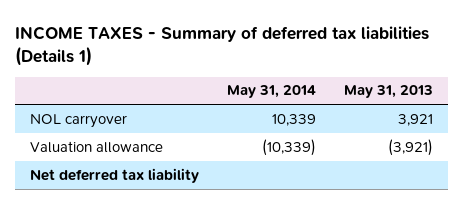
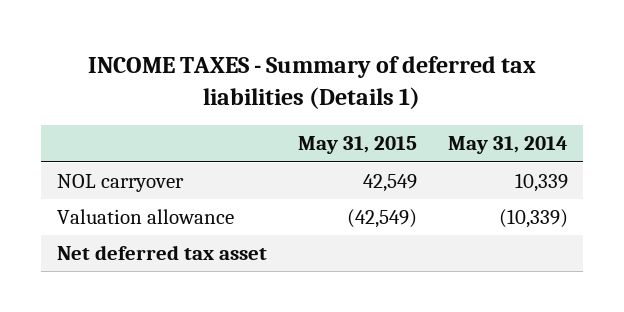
[344,85,434,99] May 31, 2013 -> none
none -> [297,136,417,155] May 31, 2015
[29,167,199,183] Net deferred tax liability -> [56,245,267,261] Net deferred tax asset

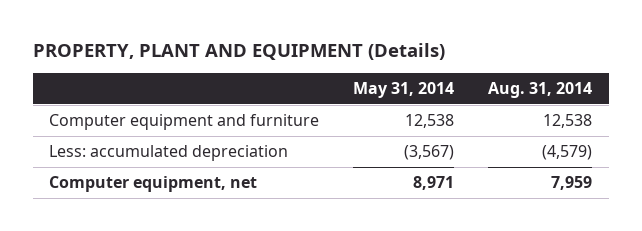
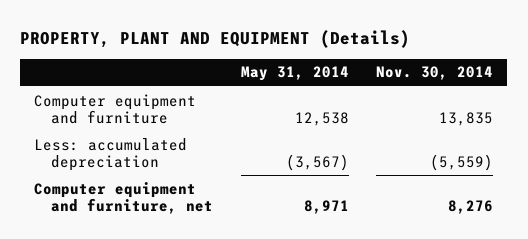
[488,82,593,99] Aug. 31, 2014 -> none
none -> [376,66,494,81] Nov. 30, 2014
[49,176,258,193] Computer equipment, net -> [34,181,214,215] Computer equipment and furniture, net

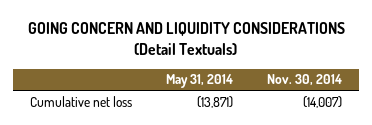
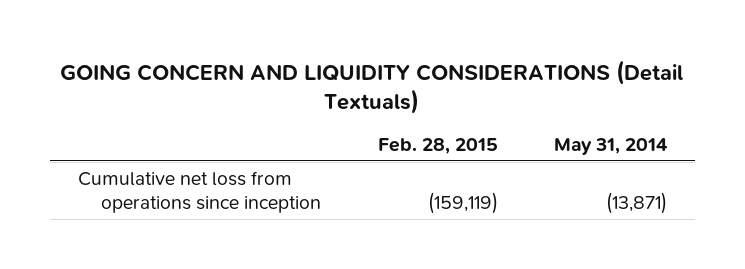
[266,74,342,87] Nov. 30, 2014 -> none
none -> [377,138,498,155] Feb. 28, 2015
[29,95,132,107] Cumulative net loss -> [77,170,322,214] Cumulative net loss from operations since inception

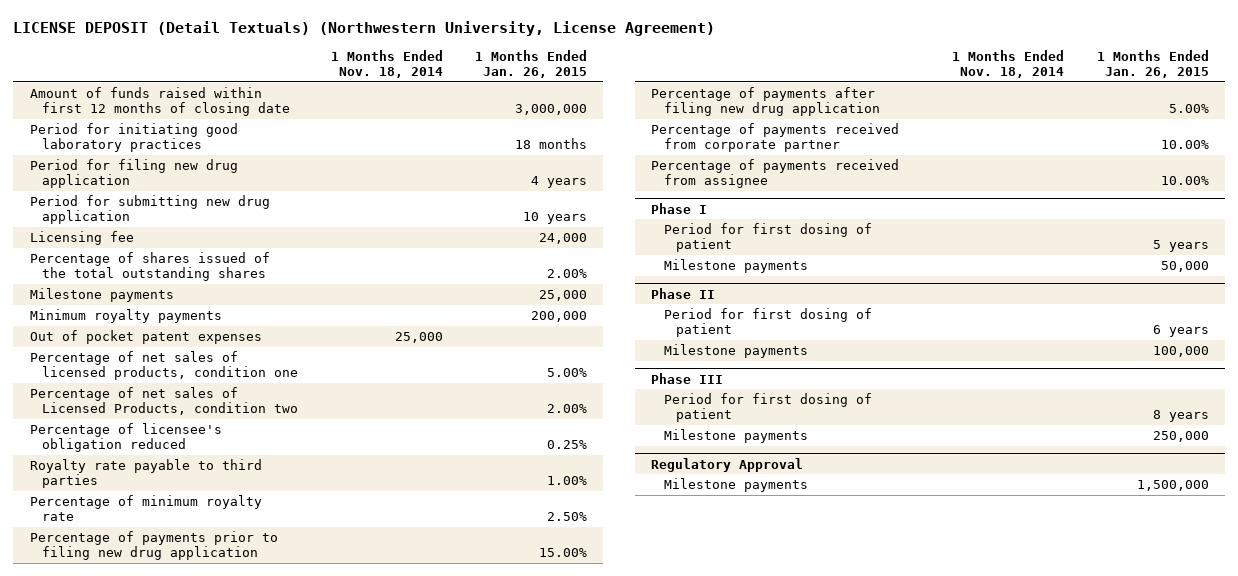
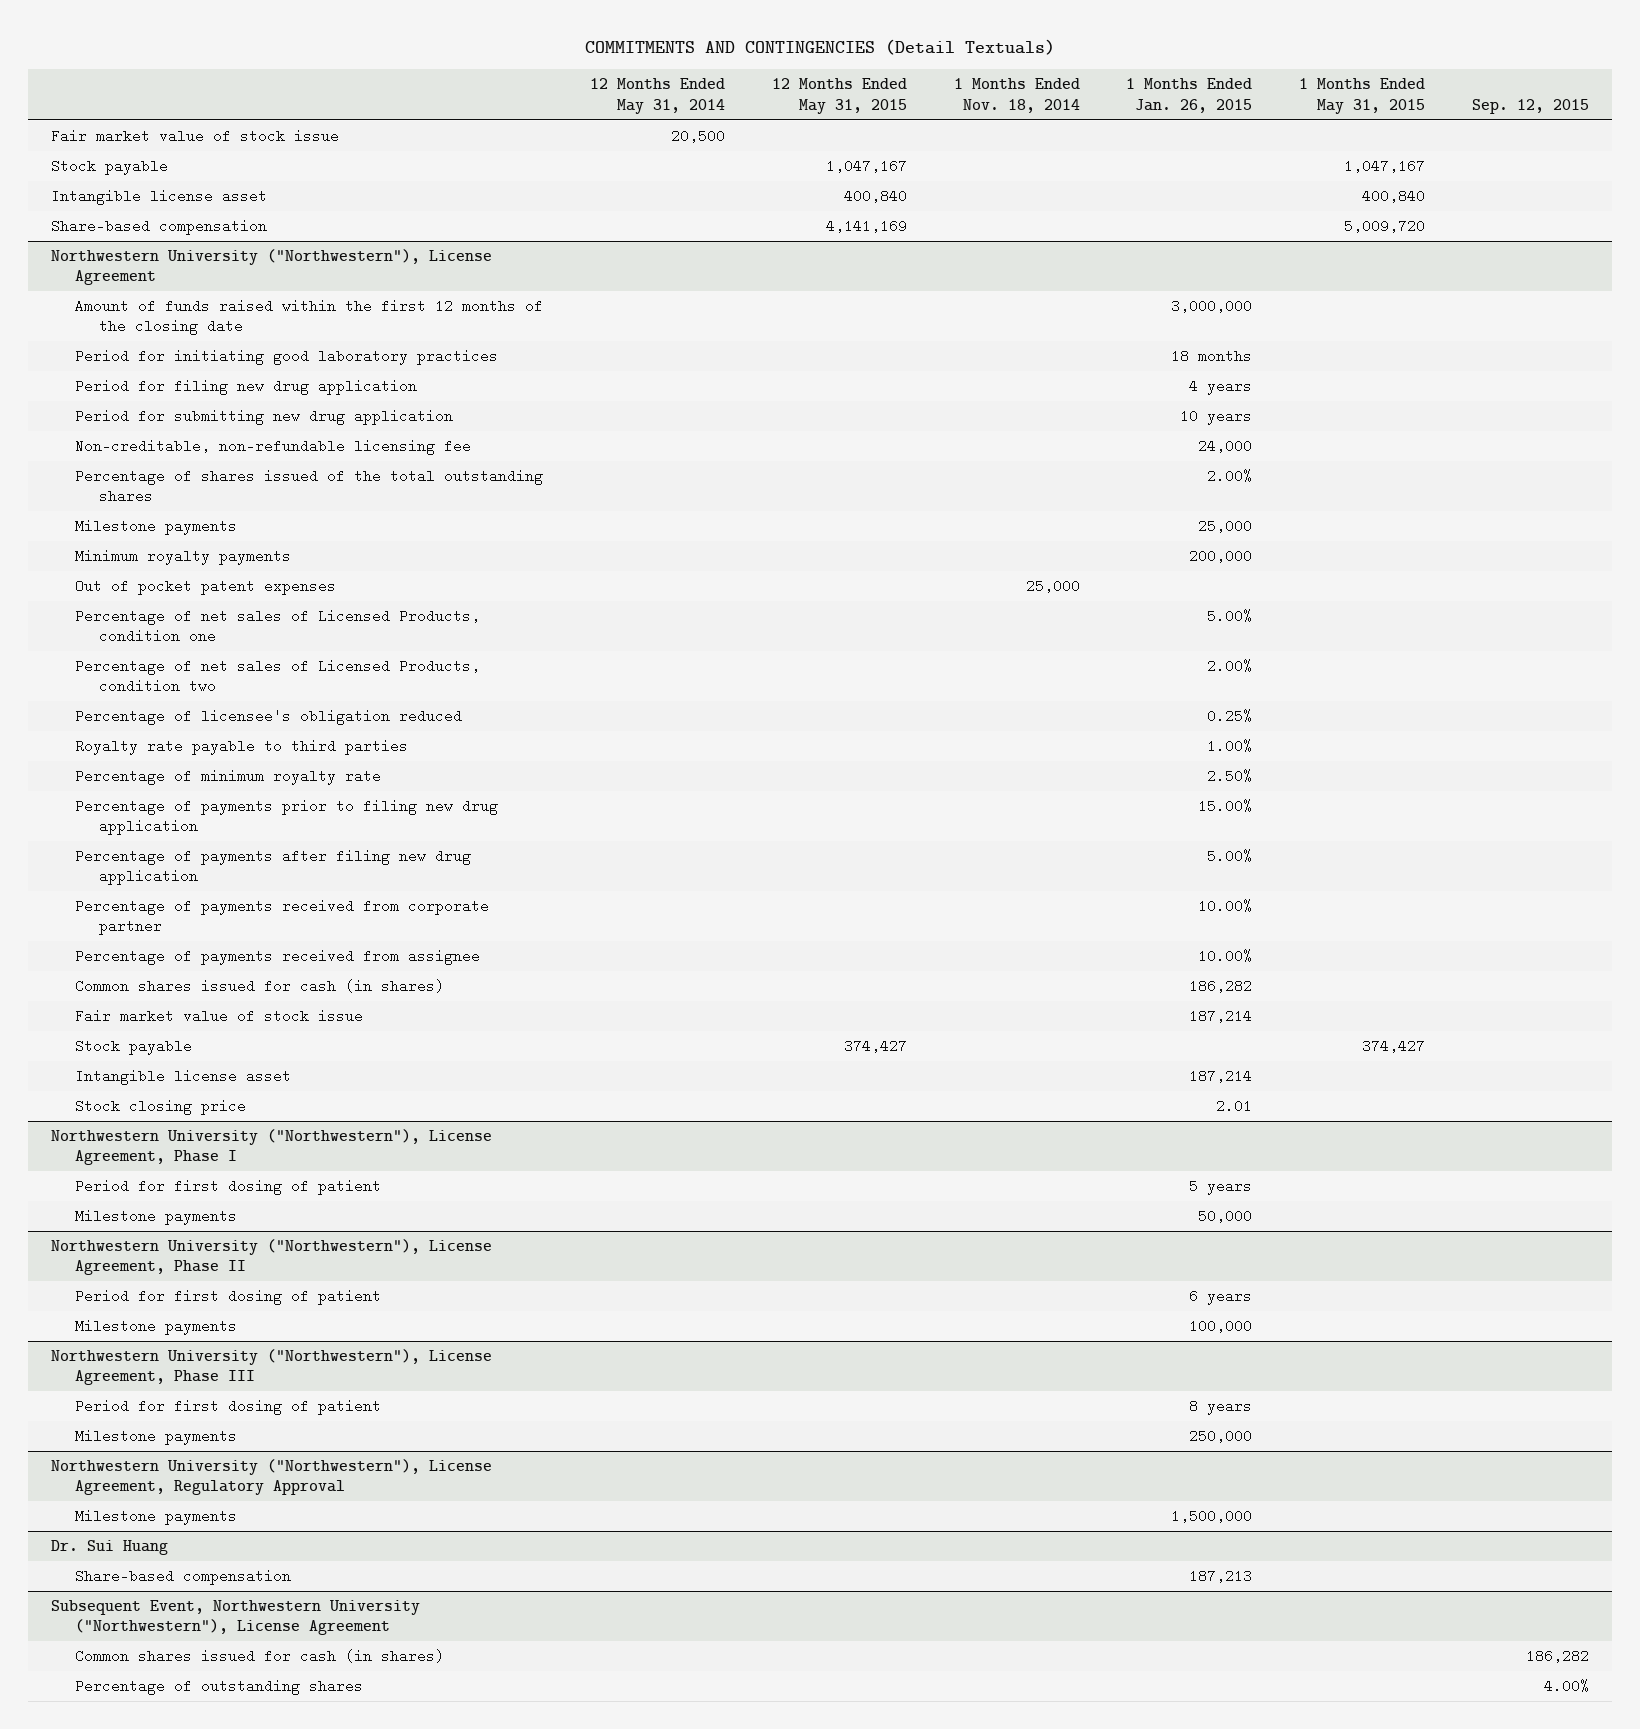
[13,21,716,37] LICENSE DEPOSIT (Detail Textuals) (Northwestern University, License Agreement) -> [585,39,1056,56] COMMITMENTS AND CONTINGENCIES (Detail Textuals)
none -> [590,78,726,114] 12 Months Ended May 31, 2014
none -> [771,78,907,114] 12 Months Ended May 31, 2015
none -> [1299,78,1426,114] 1 Months Ended May 31, 2015
none -> [1472,98,1590,114] Sep. 12, 2015
none -> [51,128,340,143] Fair market value of stock issue
none -> [51,158,169,175] Stock payable
none -> [51,188,268,205] Intangible license asset
none -> [51,218,268,235] Share-based compensation
none -> [51,248,493,286] Northwestern University ("Northwestern"), License Agreement
[29,87,290,117] Amount of funds raised within first 12 months of closing date -> [75,298,544,336] Amount of funds raised within the first 12 months of the closing date
[29,231,134,246] Licensing fee -> [75,438,472,455] Non-creditable, non-refundable licensing fee
[29,351,298,381] Percentage of net sales of licensed products, condition one -> [75,608,481,644] Percentage of net sales of Licensed Products, condition one
[651,202,708,214] Phase I -> none
none -> [75,978,445,993] Common shares issued for cash (in shares)
none -> [75,1008,364,1023] Fair market value of stock issue
none -> [75,1038,193,1055] Stock payable
none -> [75,1068,292,1085] Intangible license asset
none -> [75,1098,247,1115] Stock closing price
none -> [51,1128,493,1166] Northwestern University ("Northwestern"), License Agreement, Phase I
[651,287,716,299] Phase II -> none
none -> [51,1238,493,1276] Northwestern University ("Northwestern"), License Agreement, Phase II
[651,372,724,384] Phase III -> none
none -> [51,1348,493,1386] Northwestern University ("Northwestern"), License Agreement, Phase III
[651,457,804,472] Regulatory Approval -> none
none -> [51,1458,493,1496] Northwestern University ("Northwestern"), License Agreement, Regulatory Approval
none -> [51,1539,169,1555] Dr. Sui Huang
none -> [75,1568,292,1585] Share-based compensation
none -> [51,1599,421,1636] Subsequent Event, Northwestern University ("Northwestern"), License Agreement
none -> [75,1648,445,1663] Common shares issued for cash (in shares)
none -> [75,1678,364,1695] Percentage of outstanding shares

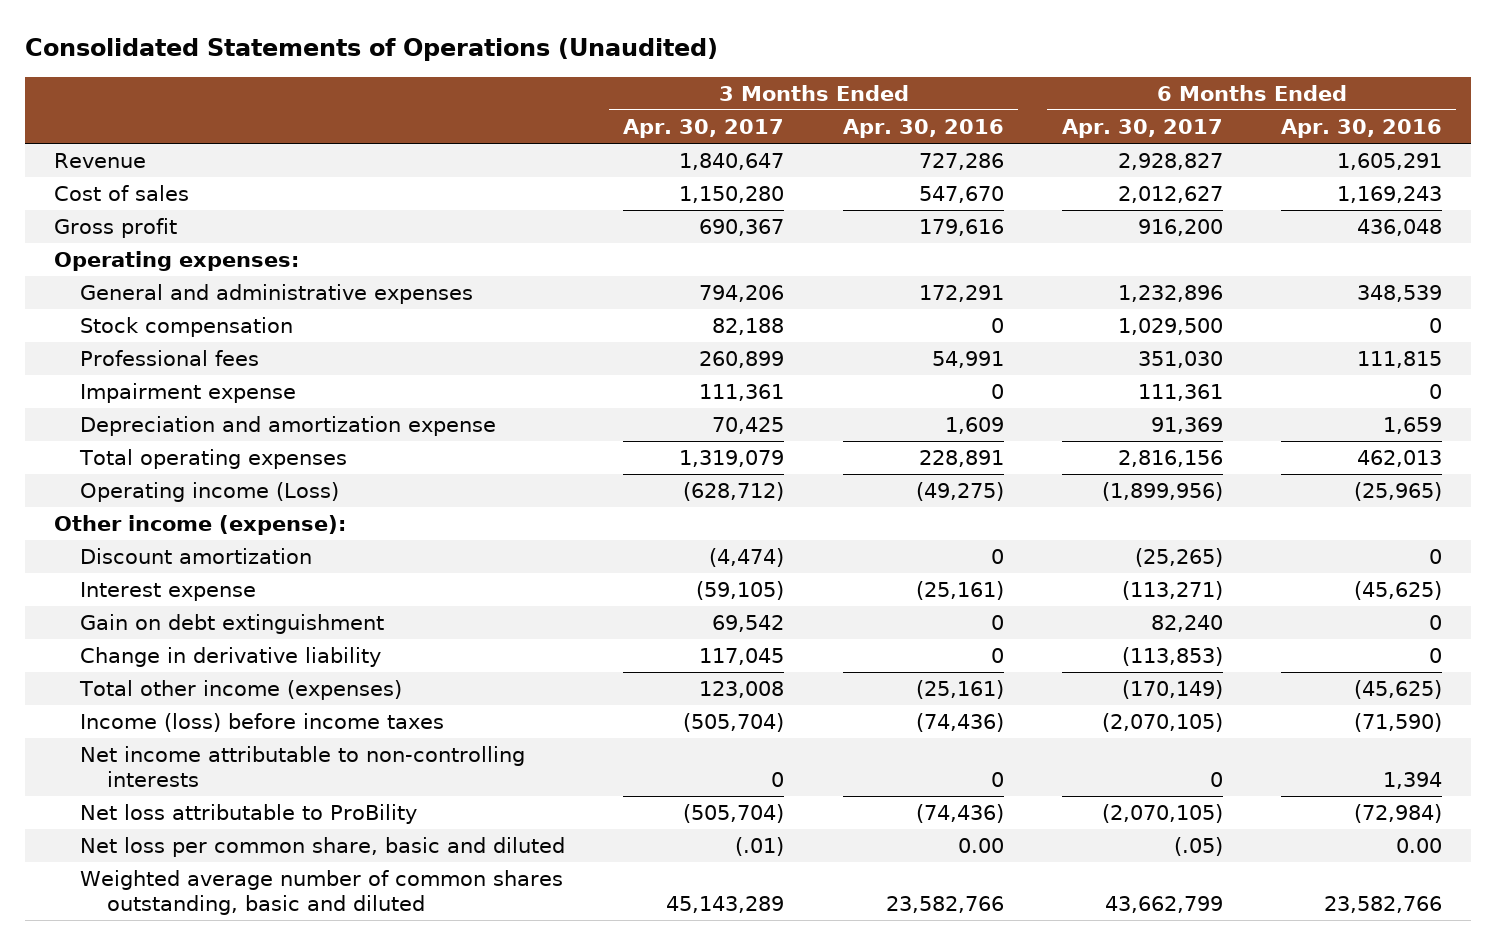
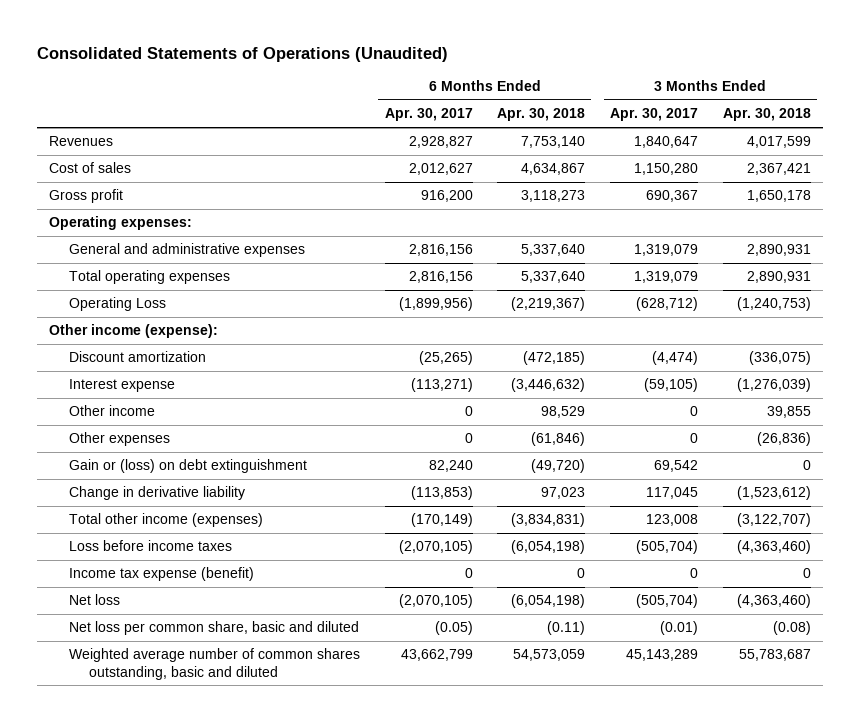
[842,118,1004,138] Apr. 30, 2016 -> none
[1280,118,1442,138] Apr. 30, 2016 -> none
none -> [497,108,586,122] Apr. 30, 2018
none -> [722,108,811,122] Apr. 30, 2018
[54,153,147,169] Revenue -> [49,136,114,147] Revenues
[80,317,294,338] Stock compensation -> none
[80,350,260,367] Professional fees -> none
[80,383,297,404] Impairment expense -> none
[80,416,497,437] Depreciation and amortization expense -> none
[699,285,785,303] 794,206 -> [633,244,698,257] 1,319,079
[1117,285,1223,303] 1,232,896 -> [408,244,473,257] 2,816,156
[80,482,340,503] Operating income (Loss) -> [68,297,166,312] Operating Loss
none -> [68,405,155,417] Other income
none -> [68,432,170,447] Other expenses
[80,614,385,635] Gain on debt extinguishment -> [68,459,307,474] Gain or (loss) on debt extinguishment
[80,746,526,787] Net income attributable to non-controlling interests -> none
[80,713,445,733] Income (loss) before income taxes -> [68,540,232,552] Loss before income taxes
none -> [68,567,254,582] Income tax expense (benefit)
[80,804,418,825] Net loss attributable to ProBility -> [68,594,120,606] Net loss
[735,837,785,857] (.01) -> [659,621,698,636] (0.01)
[1173,837,1223,857] (.05) -> [434,621,473,636] (0.05)

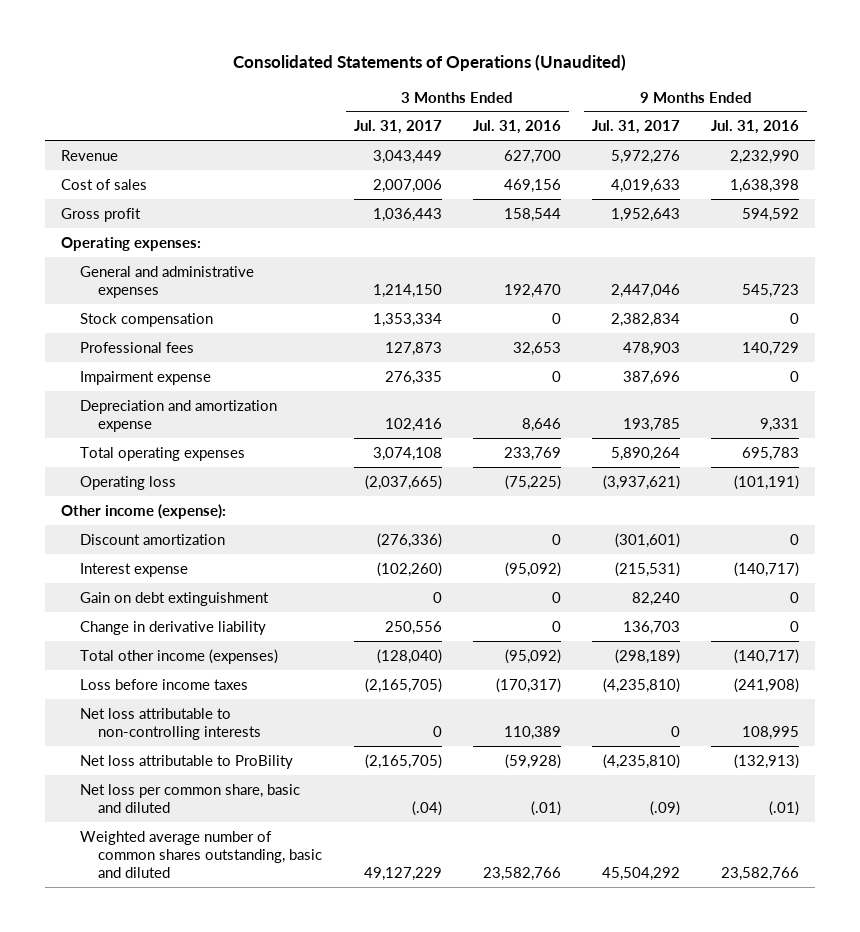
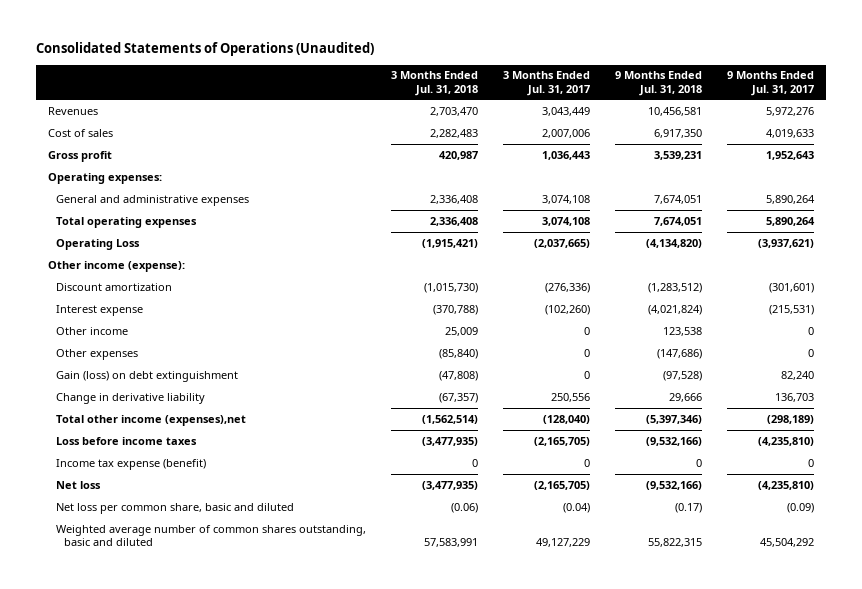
[472,120,561,135] Jul. 31, 2016 -> none
[711,120,800,135] Jul. 31, 2016 -> none
none -> [391,71,479,96] 3 Months Ended Jul. 31, 2018
none -> [615,71,703,96] 9 Months Ended Jul. 31, 2018
[60,149,118,161] Revenue -> [48,106,99,115] Revenues
[79,312,213,327] Stock compensation -> none
[79,341,194,353] Professional fees -> none
[79,370,211,385] Impairment expense -> none
[79,399,277,432] Depreciation and amortization expense -> none
[372,283,442,298] 1,214,150 -> [542,194,591,204] 3,074,108
[611,283,681,298] 2,447,046 -> [766,194,816,204] 5,890,264
[79,475,176,490] Operating loss -> [56,238,141,250] Operating Loss
none -> [56,326,129,335] Other income
none -> [56,348,139,360] Other expenses
[79,591,269,606] Gain on debt extinguishment -> [56,370,239,382] Gain (loss) on debt extinguishment
[79,648,278,664] Total other income (expenses) -> [56,414,247,426] Total other income (expenses),net
[79,707,262,740] Net loss attributable to non-controlling interests -> none
none -> [56,458,207,470] Income tax expense (benefit)
[79,754,293,769] Net loss attributable to ProBility -> [56,480,102,489] Net loss
[411,800,442,816] (.04) -> [563,502,591,513] (0.04)
[650,800,681,816] (.09) -> [787,502,815,513] (0.09)

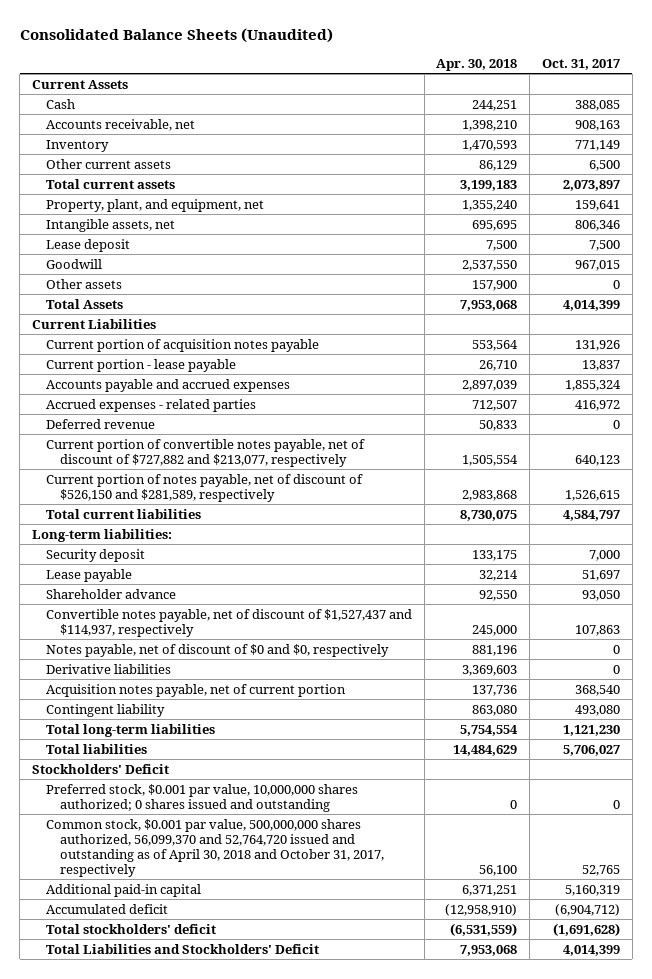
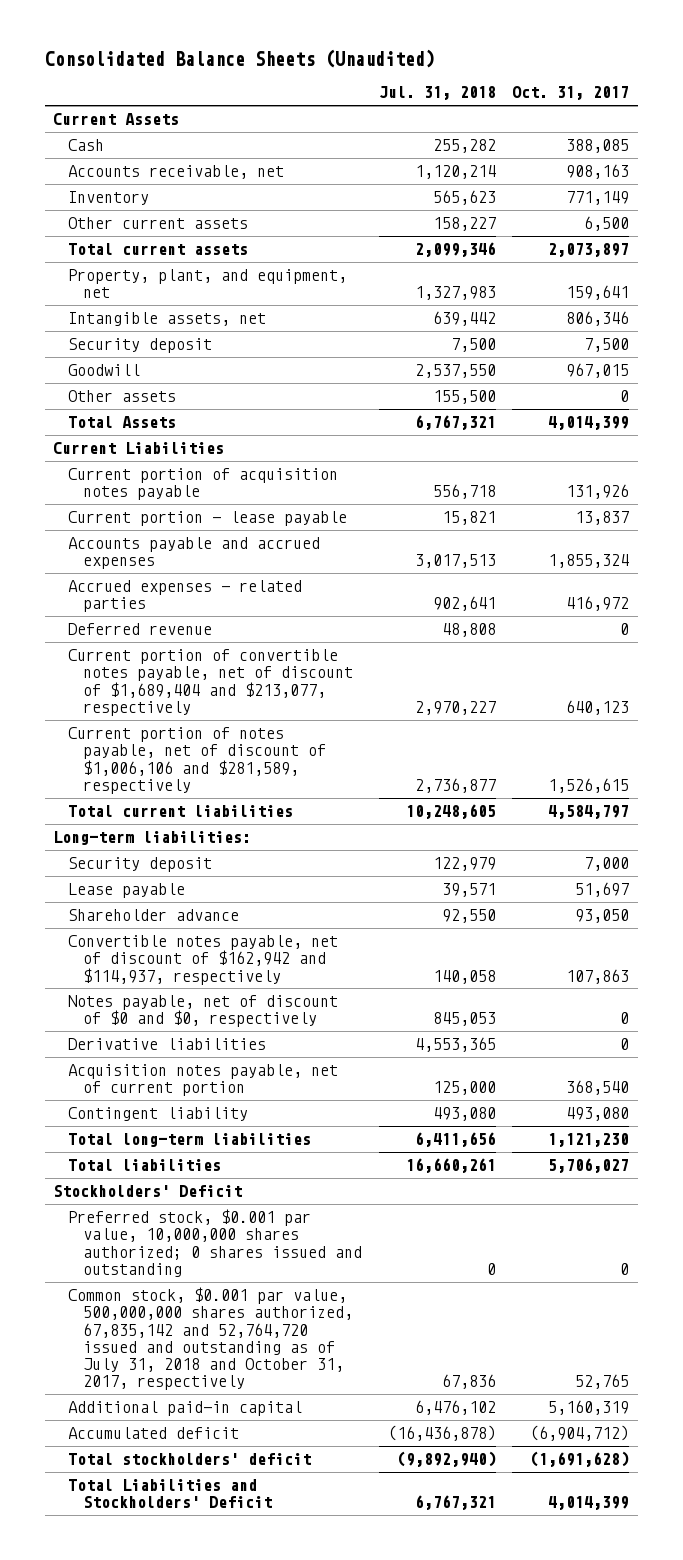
[436,58,518,71] Apr. 30, 2018 -> none
none -> [378,86,496,101] Jul. 31, 2018
[45,238,130,252] Lease deposit -> [68,338,213,354] Security deposit
[45,438,365,467] Current portion of convertible notes payable, net of discount of $727,882 and $213,077, respectively -> [68,649,353,716] Current portion of convertible notes payable, net of discount of $1,689,404 and $213,077, respectively
[45,473,363,502] Current portion of notes payable, net of discount of $526,150 and $281,589, respectively -> [68,727,326,794] Current portion of notes payable, net of discount of $1,006,106 and $281,589, respectively
[45,608,412,637] Convertible notes payable, net of discount of $1,527,437 and $114,937, respectively -> [68,935,339,985] Convertible notes payable, net of discount of $162,942 and $114,937, respectively
[45,818,384,878] Common stock, $0.001 par value, 500,000,000 shares authorized, 56,099,370 and 52,764,720 issued and outstanding as of April 30, 2018 and October 31, 2017, respectively -> [68,1287,353,1391] Common stock, $0.001 par value, 500,000,000 shares authorized, 67,835,142 and 52,764,720 issued and outstanding as of July 31, 2018 and October 31, 2017, respectively

